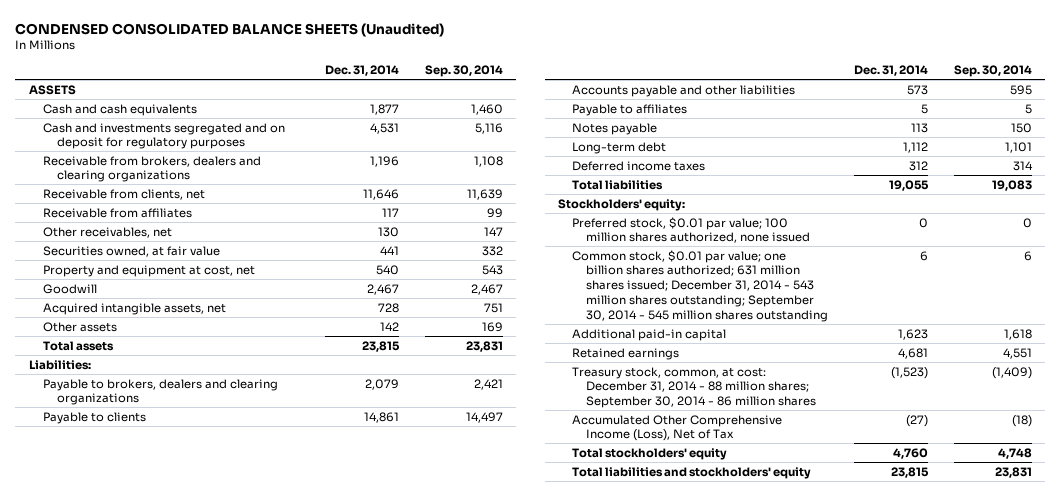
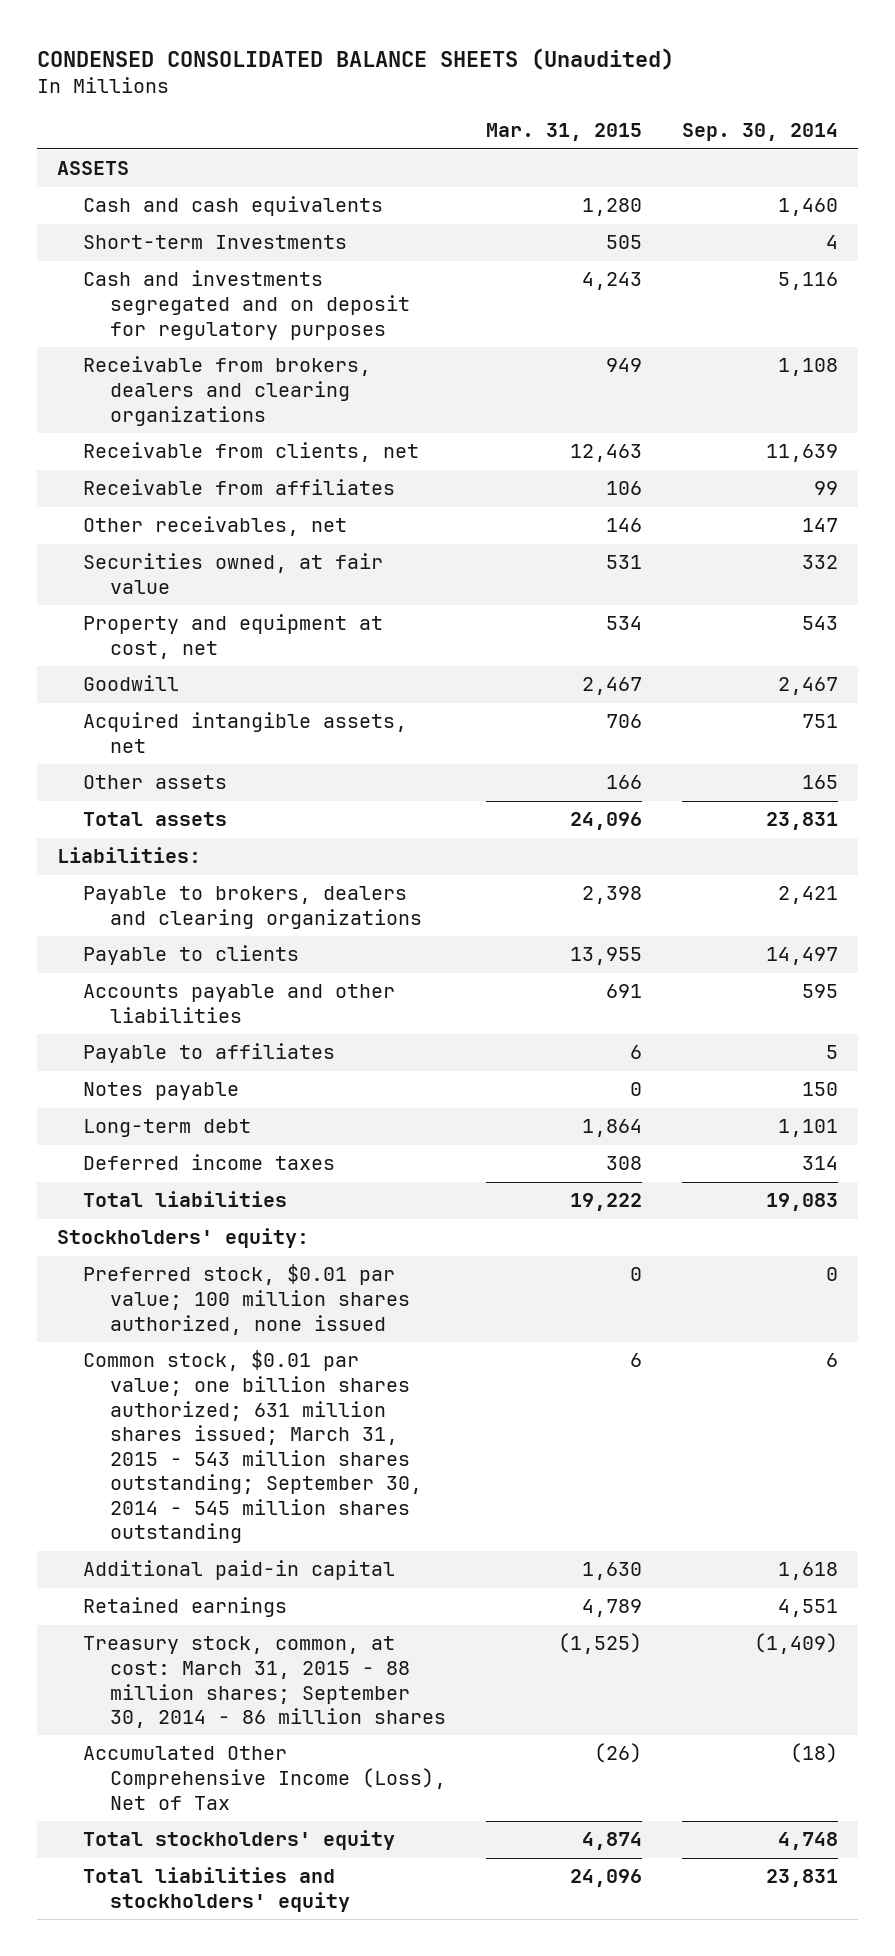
[324,65,399,77] Dec. 31, 2014 -> none
none -> [486,123,643,142] Mar. 31, 2015
none -> [83,235,348,250] Short-term Investments
[481,321,503,332] 169 -> [802,775,839,790] 165
[572,249,829,322] Common stock, $0.01 par value; one billion shares authorized; 631 million shares issued; December 31, 2014 - 543 million shares outstanding; September 30, 2014 - 545 million shares outstanding -> [83,1350,423,1544] Common stock, $0.01 par value; one billion shares authorized; 631 million shares issued; March 31, 2015 - 543 million shares outstanding; September 30, 2014 - 545 million shares outstanding
[572,366,817,409] Treasury stock, common, at cost: December 31, 2014 - 88 million shares; September 30, 2014 - 86 million shares -> [83,1636,447,1729] Treasury stock, common, at cost: March 31, 2015 - 88 million shares; September 30, 2014 - 86 million shares

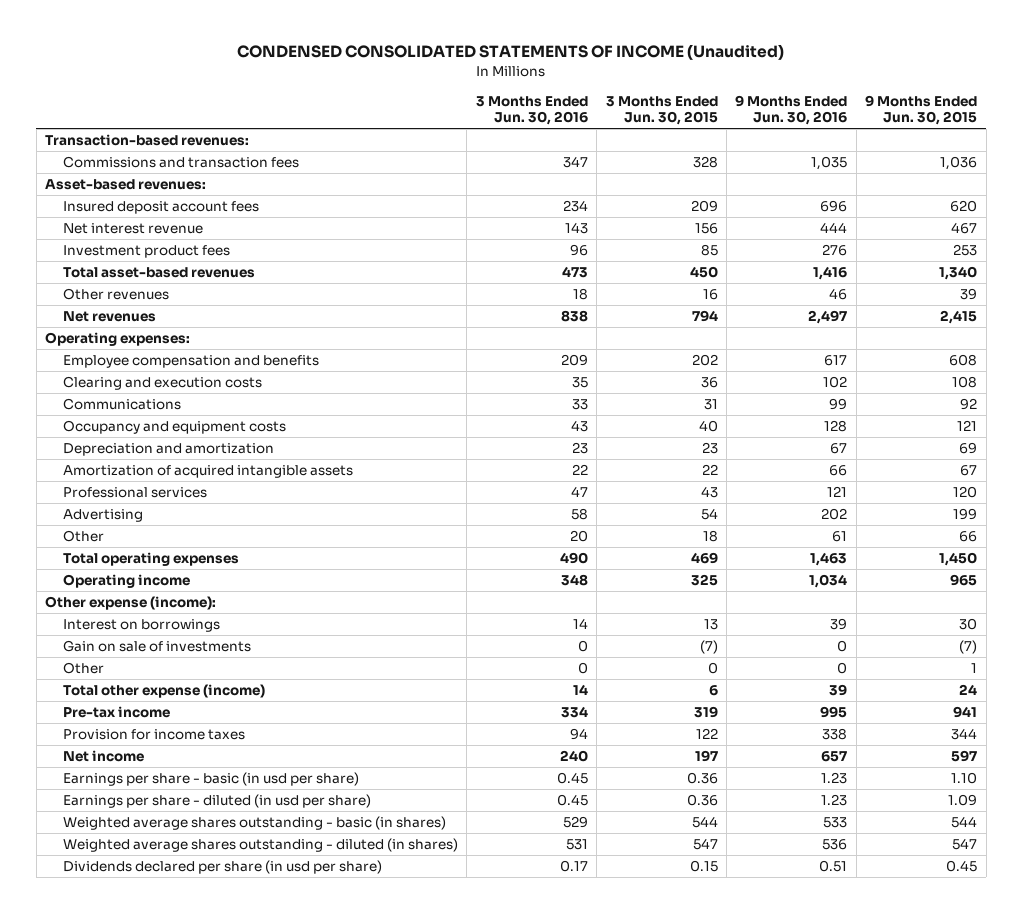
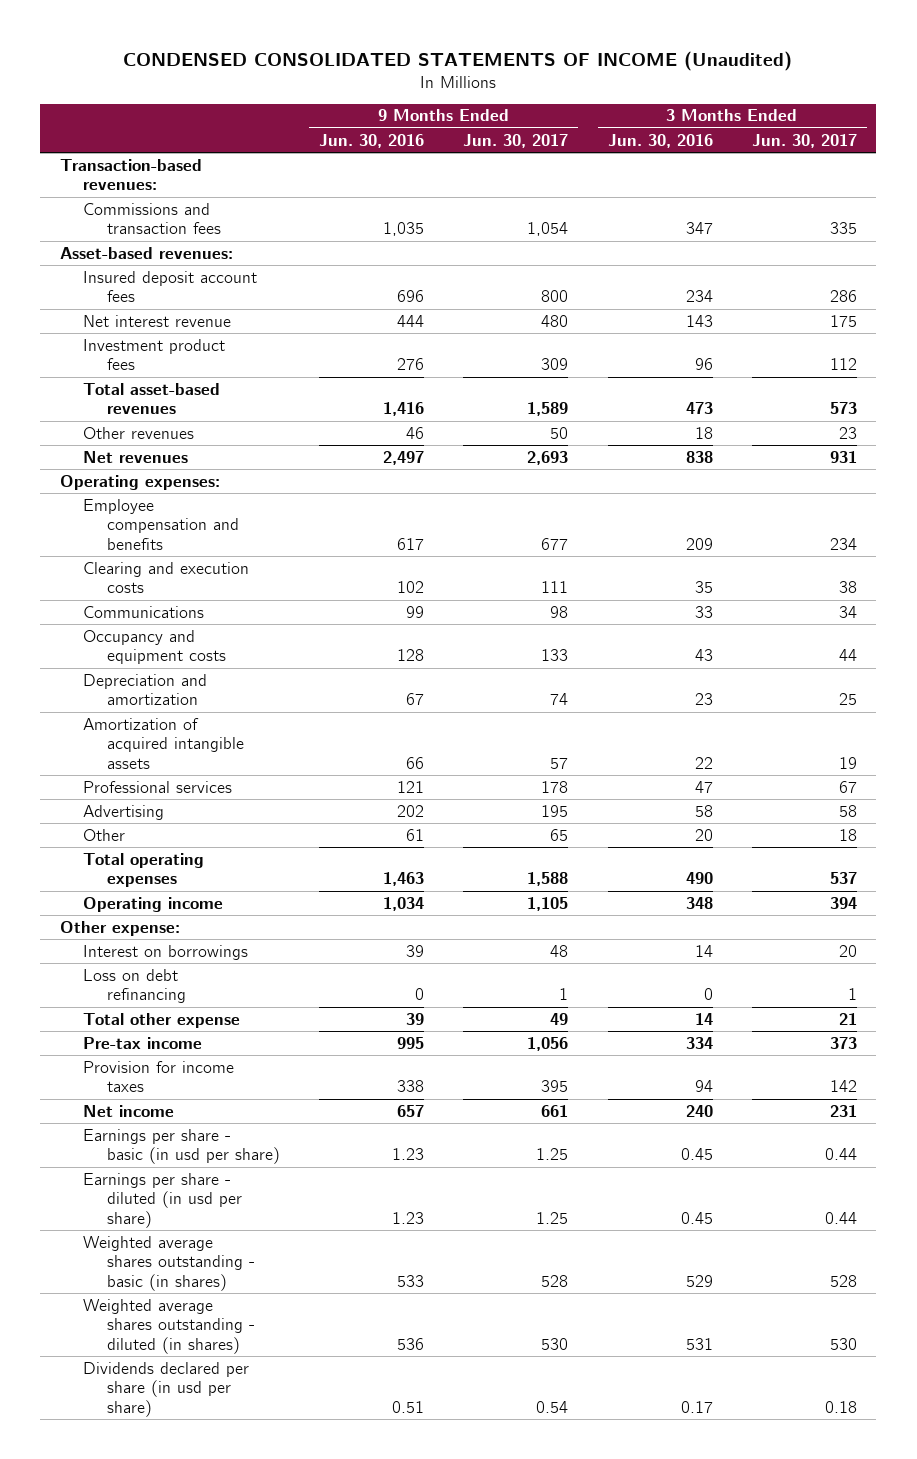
[605,95,718,126] 3 Months Ended Jun. 30, 2015 -> none
[865,94,978,126] 9 Months Ended Jun. 30, 2015 -> none
none -> [463,133,569,148] Jun. 30, 2017
none -> [751,133,857,148] Jun. 30, 2017
[45,596,217,611] Other expense (income): -> [60,920,181,936] Other expense:
[62,640,251,653] Gain on sale of investments -> none
[62,662,104,675] Other -> none
none -> [83,968,186,1004] Loss on debt refinancing
[62,684,265,699] Total other expense (income) -> [83,1012,241,1028] Total other expense

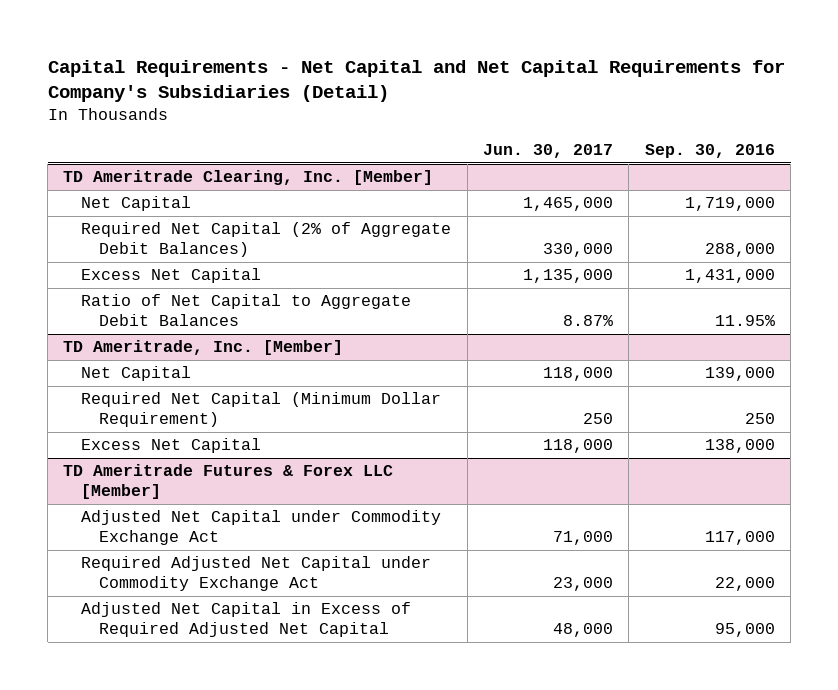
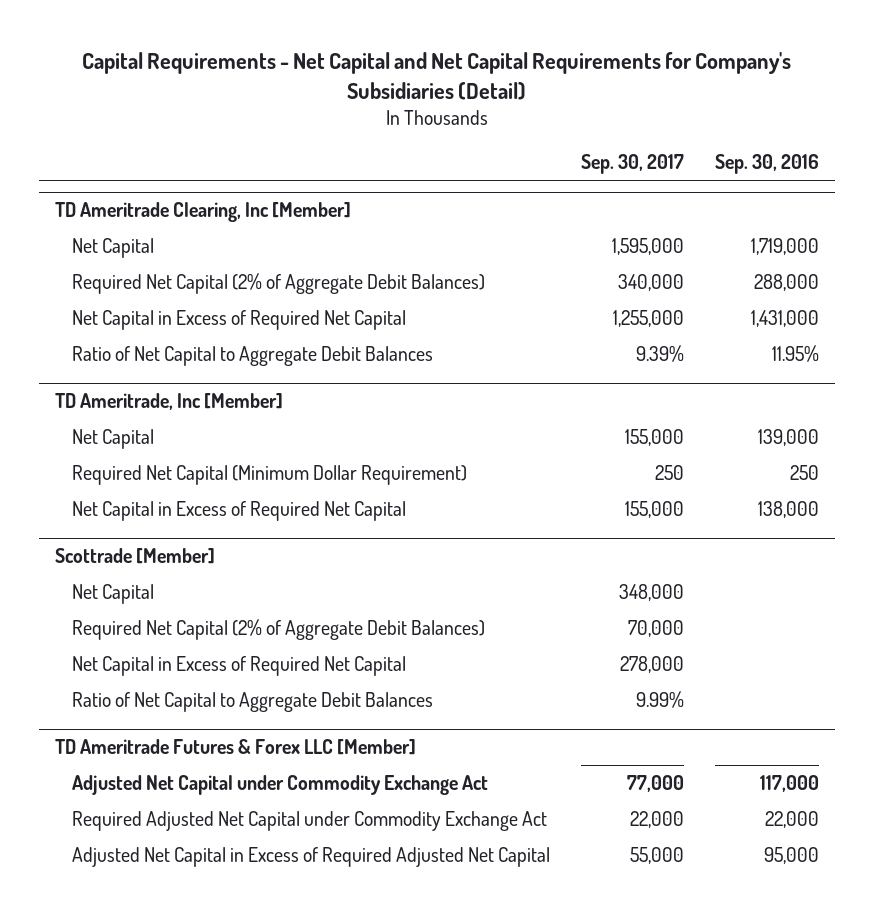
[482,143,613,158] Jun. 30, 2017 -> none
none -> [581,154,685,175] Sep. 30, 2017
[63,170,434,186] TD Ameritrade Clearing, Inc. [Member] -> [54,202,351,223] TD Ameritrade Clearing, Inc [Member]
[81,268,262,284] Excess Net Capital -> [71,310,406,331] Net Capital in Excess of Required Net Capital
[63,340,344,356] TD Ameritrade, Inc. [Member] -> [54,393,283,411] TD Ameritrade, Inc [Member]
[81,438,262,454] Excess Net Capital -> [71,501,406,522] Net Capital in Excess of Required Net Capital
none -> [54,548,215,565] Scottrade [Member]
none -> [71,584,154,605] Net Capital
none -> [71,619,485,641] Required Net Capital (2% of Aggregate Debit Balances)
none -> [71,656,406,677] Net Capital in Excess of Required Net Capital
none -> [71,692,433,713] Ratio of Net Capital to Aggregate Debit Balances

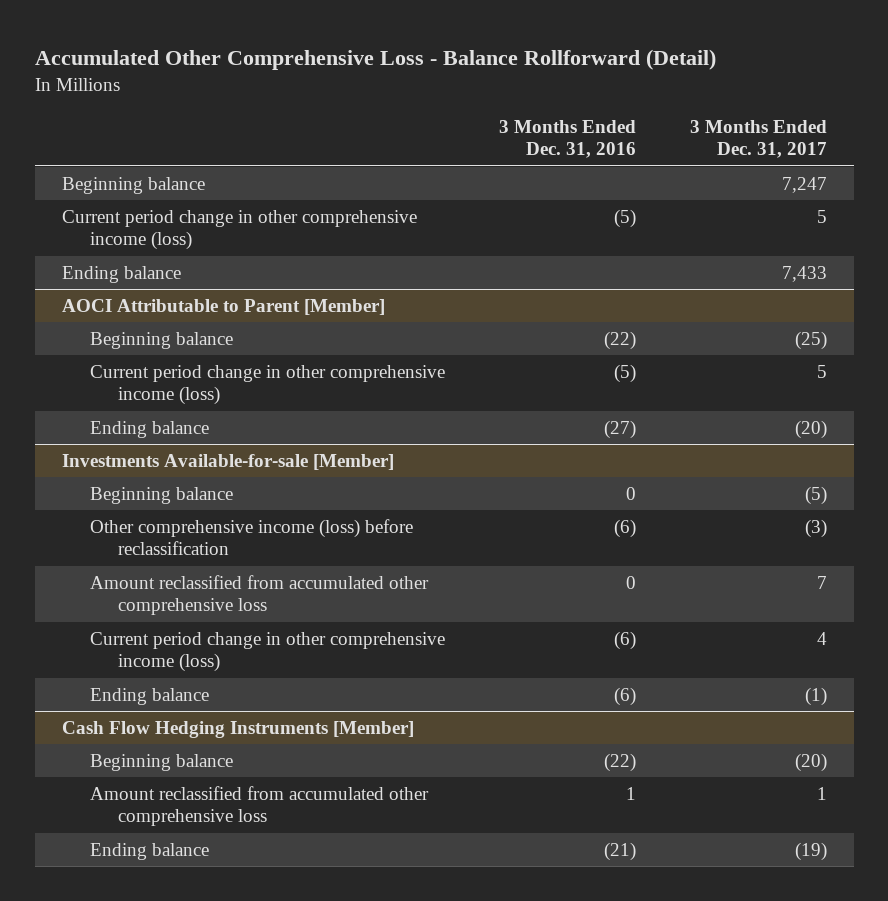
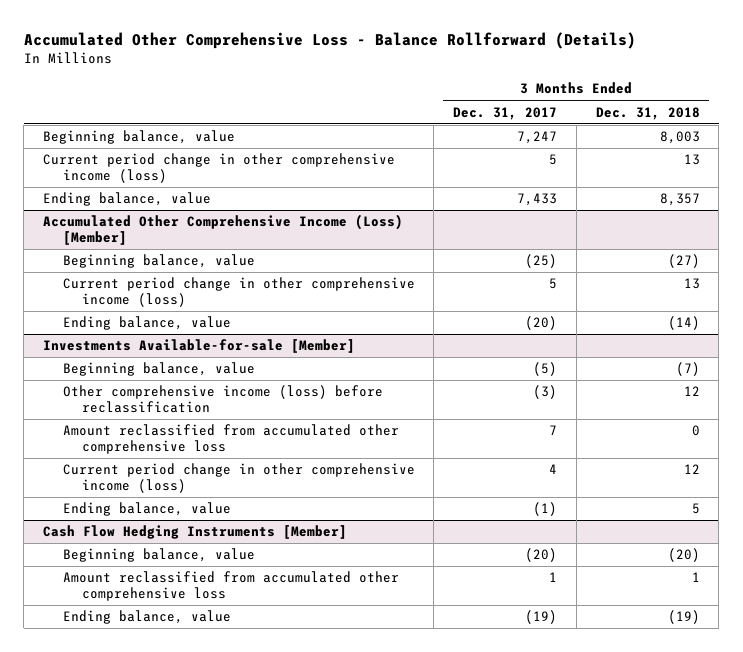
[34,48,716,70] Accumulated Other Comprehensive Loss - Balance Rollforward (Detail) -> [23,31,636,49] Accumulated Other Comprehensive Loss - Balance Rollforward (Details)
[498,119,636,159] 3 Months Ended Dec. 31, 2016 -> none
none -> [595,106,700,120] Dec. 31, 2018
[61,176,205,194] Beginning balance -> [43,130,236,145] Beginning balance, value
[61,265,181,283] Ending balance -> [43,192,212,207] Ending balance, value
[61,298,385,315] AOCI Attributable to Parent [Member] -> [43,214,404,246] Accumulated Other Comprehensive Income (Loss) [Member]
[89,331,233,349] Beginning balance -> [62,254,255,269] Beginning balance, value
[89,420,209,438] Ending balance -> [62,316,231,331] Ending balance, value
[89,486,233,504] Beginning balance -> [62,362,255,377] Beginning balance, value
[89,687,209,705] Ending balance -> [62,502,231,517] Ending balance, value
[89,753,233,771] Beginning balance -> [62,548,255,563] Beginning balance, value
[89,842,209,860] Ending balance -> [62,610,231,625] Ending balance, value

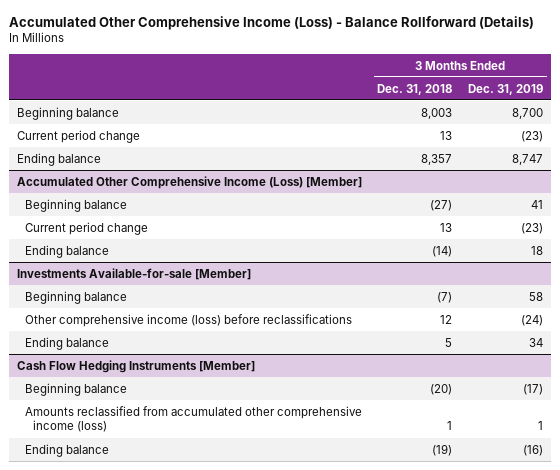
[23,31,636,49] Accumulated Other Comprehensive Loss - Balance Rollforward (Details) -> [9,15,535,30] Accumulated Other Comprehensive Income (Loss) - Balance Rollforward (Details)
[453,106,558,120] Dec. 31, 2017 -> none
none -> [467,83,543,95] Dec. 31, 2019
[43,130,236,145] Beginning balance, value -> [16,106,119,120] Beginning balance
[43,153,396,184] Current period change in other comprehensive income (loss) -> [16,129,140,143] Current period change
[43,192,212,207] Ending balance, value -> [16,152,101,166] Ending balance
[62,254,255,269] Beginning balance, value -> [24,198,127,212] Beginning balance
[62,277,415,308] Current period change in other comprehensive income (loss) -> [24,221,148,235] Current period change
[62,316,231,331] Ending balance, value -> [24,244,109,258] Ending balance
[62,424,399,455] Amount reclassified from accumulated other comprehensive loss -> none
[62,463,415,494] Current period change in other comprehensive income (loss) -> none
[62,362,255,377] Beginning balance, value -> [24,290,127,304] Beginning balance
[62,385,383,414] Other comprehensive income (loss) before reclassification -> [24,313,352,327] Other comprehensive income (loss) before reclassifications
[62,502,231,517] Ending balance, value -> [24,336,109,350] Ending balance
[62,548,255,563] Beginning balance, value -> [24,382,127,396] Beginning balance
[62,571,399,602] Amount reclassified from accumulated other comprehensive loss -> [24,405,362,433] Amounts reclassified from accumulated other comprehensive income (loss)
[62,610,231,625] Ending balance, value -> [24,443,109,457] Ending balance

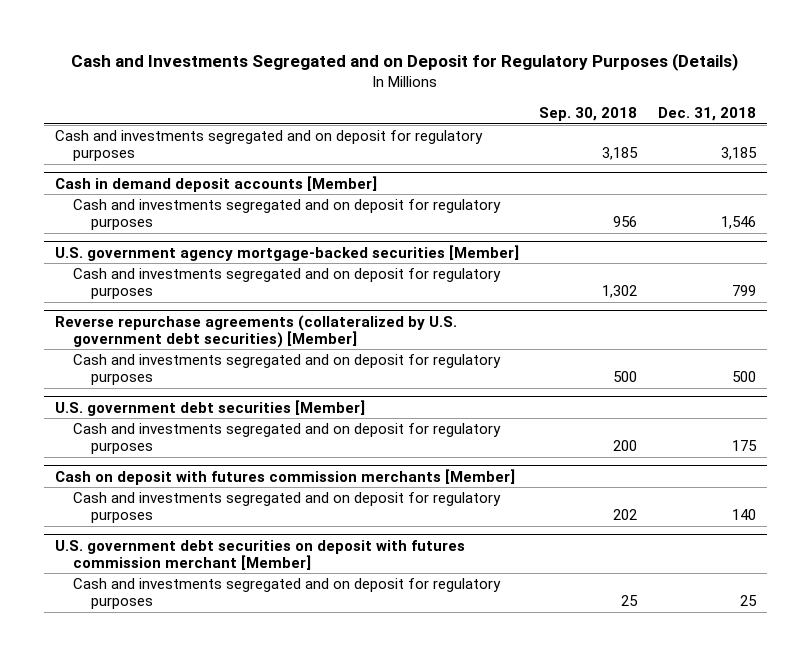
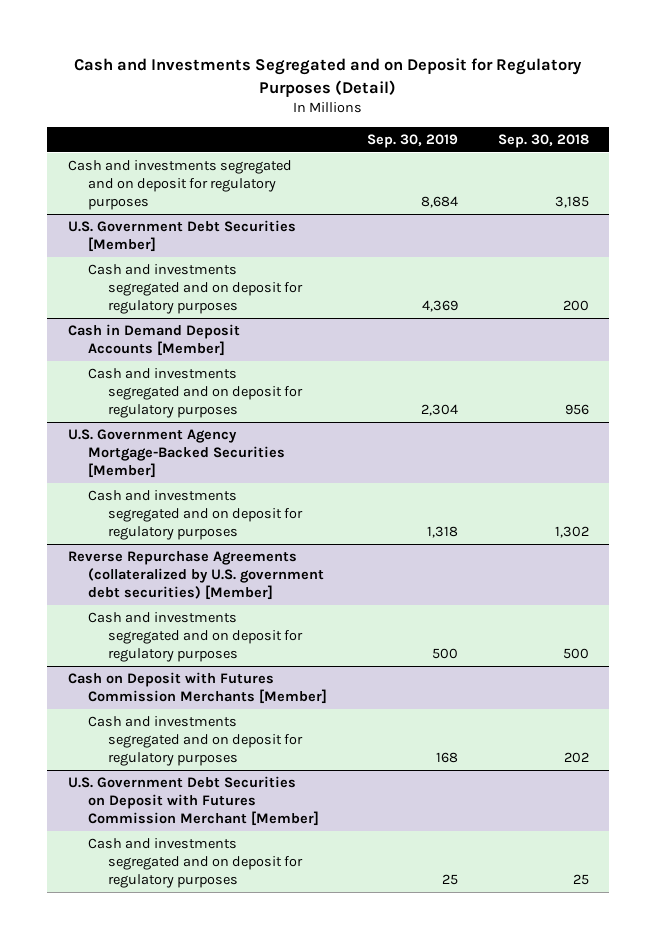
[71,53,739,72] Cash and Investments Segregated and on Deposit for Regulatory Purposes (Details) -> [74,57,583,97] Cash and Investments Segregated and on Deposit for Regulatory Purposes (Detail)
[658,107,757,122] Dec. 31, 2018 -> none
none -> [367,133,459,148] Sep. 30, 2019
none -> [67,220,296,252] U.S. Government Debt Securities [Member]
none -> [87,264,304,314] Cash and investments segregated and on deposit for regulatory purposes
[54,175,377,192] Cash in demand deposit accounts [Member] -> [67,324,240,356] Cash in Demand Deposit Accounts [Member]
[54,244,519,261] U.S. government agency mortgage-backed securities [Member] -> [67,429,285,478] U.S. Government Agency Mortgage-Backed Securities [Member]
[54,314,457,348] Reverse repurchase agreements (collateralized by U.S. government debt securities) [Member] -> [67,551,324,600] Reverse Repurchase Agreements (collateralized by U.S. government debt securities) [Member]
[54,399,365,416] U.S. government debt securities [Member] -> none
[72,423,501,455] Cash and investments segregated and on deposit for regulatory purposes -> none
[54,468,515,485] Cash on deposit with futures commission merchants [Member] -> [67,672,327,704] Cash on Deposit with Futures Commission Merchants [Member]
[54,539,465,570] U.S. government debt securities on deposit with futures commission merchant [Member] -> [67,776,319,826] U.S. Government Debt Securities on Deposit with Futures Commission Merchant [Member]

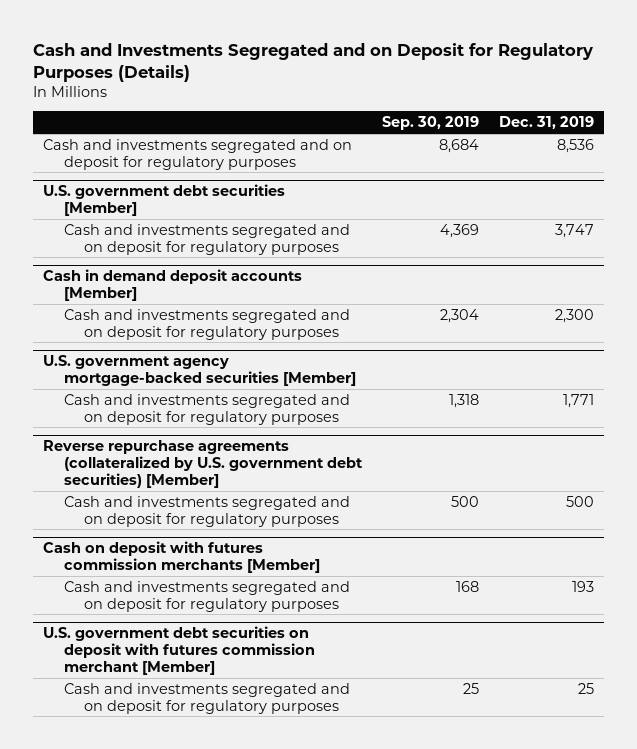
[74,57,583,97] Cash and Investments Segregated and on Deposit for Regulatory Purposes (Detail) -> [33,42,594,82] Cash and Investments Segregated and on Deposit for Regulatory Purposes (Details)
[498,133,590,148] Sep. 30, 2018 -> none
none -> [498,116,594,130] Dec. 31, 2019
[67,220,296,252] U.S. Government Debt Securities [Member] -> [43,184,286,216] U.S. government debt securities [Member]
[67,324,240,356] Cash in Demand Deposit Accounts [Member] -> [43,269,303,301] Cash in demand deposit accounts [Member]
[67,429,285,478] U.S. Government Agency Mortgage-Backed Securities [Member] -> [43,355,356,386] U.S. government agency mortgage-backed securities [Member]
[67,551,324,600] Reverse Repurchase Agreements (collateralized by U.S. government debt securities) [Member] -> [43,440,363,488] Reverse repurchase agreements (collateralized by U.S. government debt securities) [Member]
[67,672,327,704] Cash on Deposit with Futures Commission Merchants [Member] -> [43,541,320,573] Cash on deposit with futures commission merchants [Member]
[67,776,319,826] U.S. Government Debt Securities on Deposit with Futures Commission Merchant [Member] -> [43,626,315,675] U.S. government debt securities on deposit with futures commission merchant [Member]

